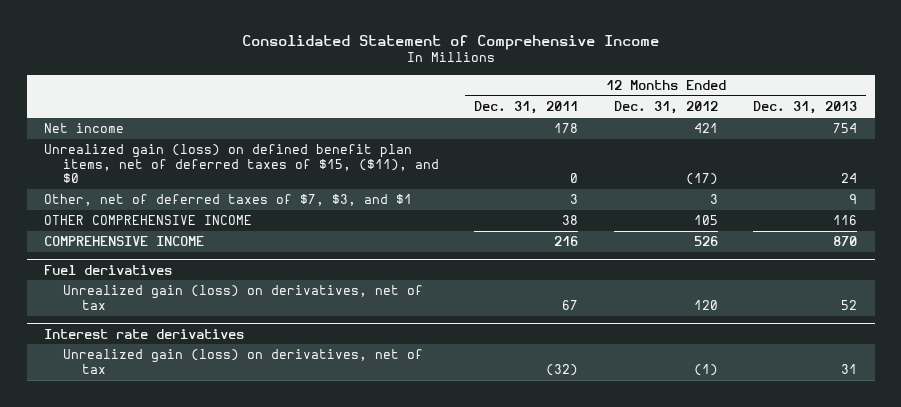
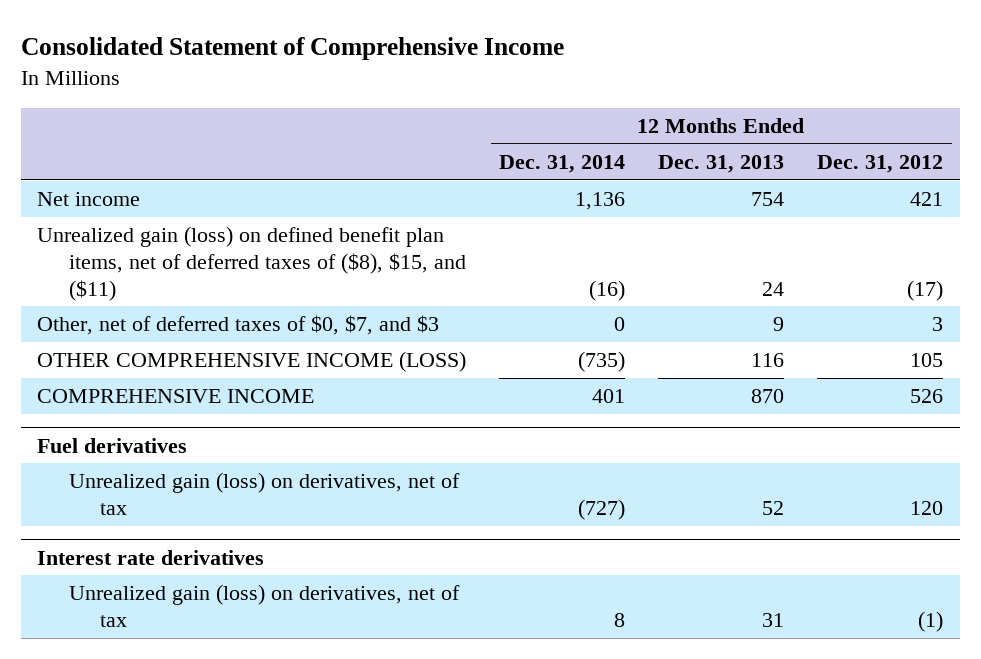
[474,101,579,115] Dec. 31, 2011 -> none
none -> [499,154,626,173] Dec. 31, 2014
[44,144,439,184] Unrealized gain (loss) on defined benefit plan items, net of deferred taxes of $15, ($11), and $0 -> [37,226,466,301] Unrealized gain (loss) on defined benefit plan items, net of deferred taxes of ($8), $15, and ($11)
[44,194,413,207] Other, net of deferred taxes of $7, $3, and $1 -> [37,315,440,336] Other, net of deferred taxes of $0, $7, and $3
[44,215,253,226] OTHER COMPREHENSIVE INCOME -> [37,351,467,373] OTHER COMPREHENSIVE INCOME (LOSS)

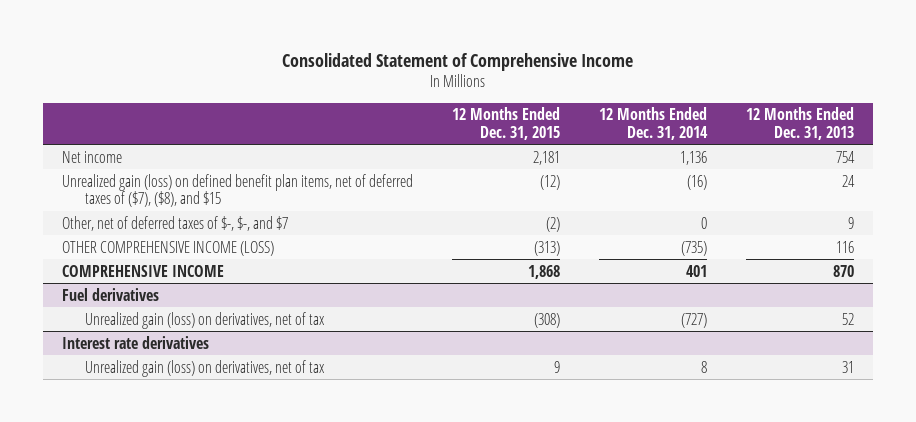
[817,154,944,173] Dec. 31, 2012 -> none
none -> [452,107,561,140] 12 Months Ended Dec. 31, 2015
[37,226,466,301] Unrealized gain (loss) on defined benefit plan items, net of deferred taxes of ($8), $15, and ($11) -> [62,173,414,208] Unrealized gain (loss) on defined benefit plan items, net of deferred taxes of ($7), ($8), and $15
[37,315,440,336] Other, net of deferred taxes of $0, $7, and $3 -> [62,215,289,231] Other, net of deferred taxes of $-, $-, and $7

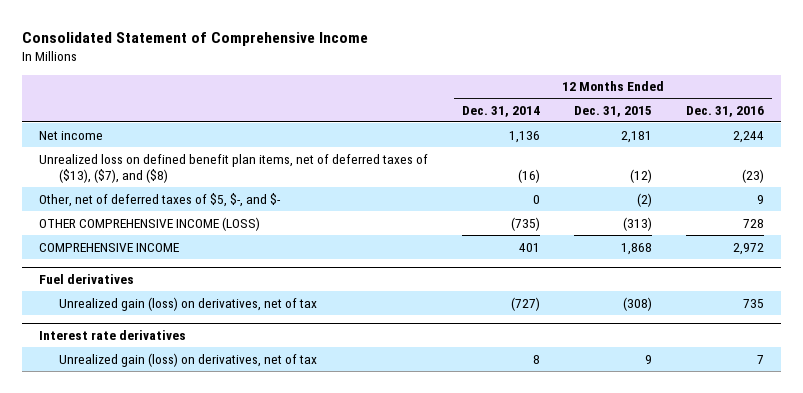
[745,107,854,140] 12 Months Ended Dec. 31, 2013 -> none
none -> [685,105,764,117] Dec. 31, 2016
[62,173,414,208] Unrealized gain (loss) on defined benefit plan items, net of deferred taxes of ($7), ($8), and $15 -> [39,153,429,184] Unrealized loss on defined benefit plan items, net of deferred taxes of ($13), ($7), and ($8)
[62,215,289,231] Other, net of deferred taxes of $-, $-, and $7 -> [39,192,282,207] Other, net of deferred taxes of $5, $-, and $-

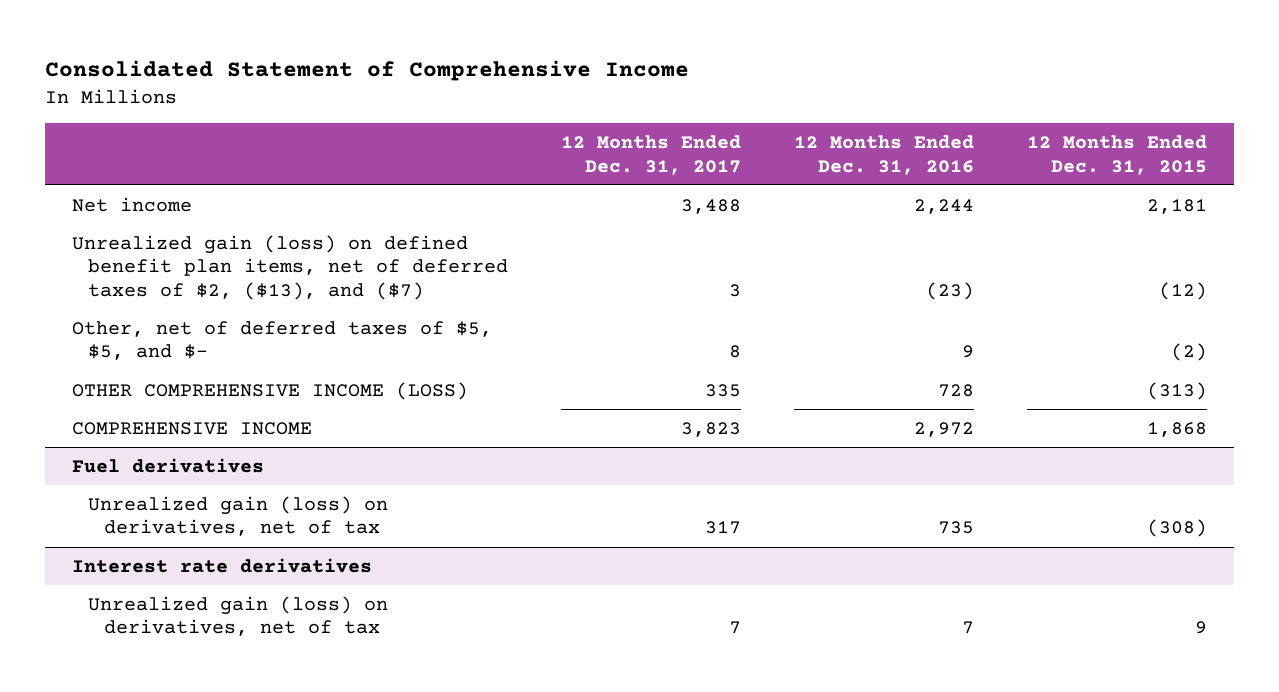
[462,105,541,117] Dec. 31, 2014 -> none
none -> [561,134,742,175] 12 Months Ended Dec. 31, 2017
[39,153,429,184] Unrealized loss on defined benefit plan items, net of deferred taxes of ($13), ($7), and ($8) -> [71,234,509,301] Unrealized gain (loss) on defined benefit plan items, net of deferred taxes of $2, ($13), and ($7)
[39,192,282,207] Other, net of deferred taxes of $5, $-, and $- -> [71,320,492,361] Other, net of deferred taxes of $5, $5, and $-

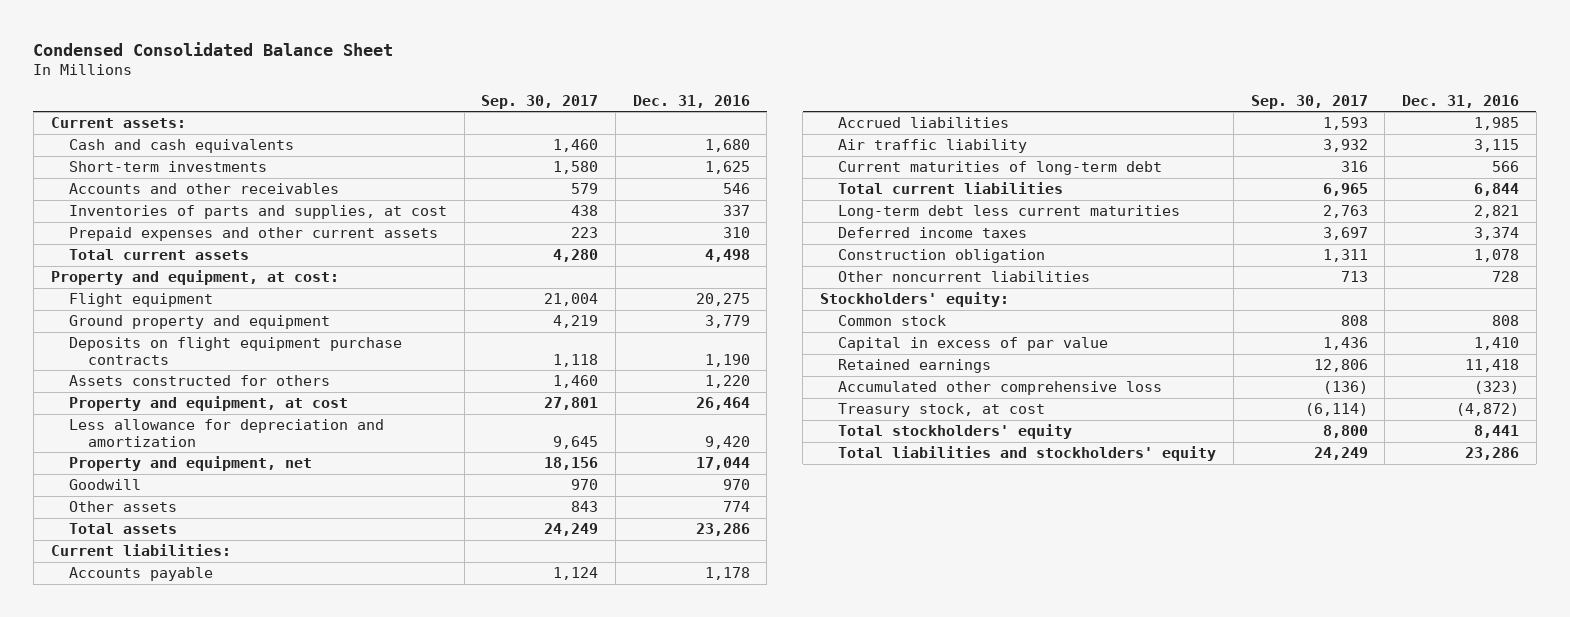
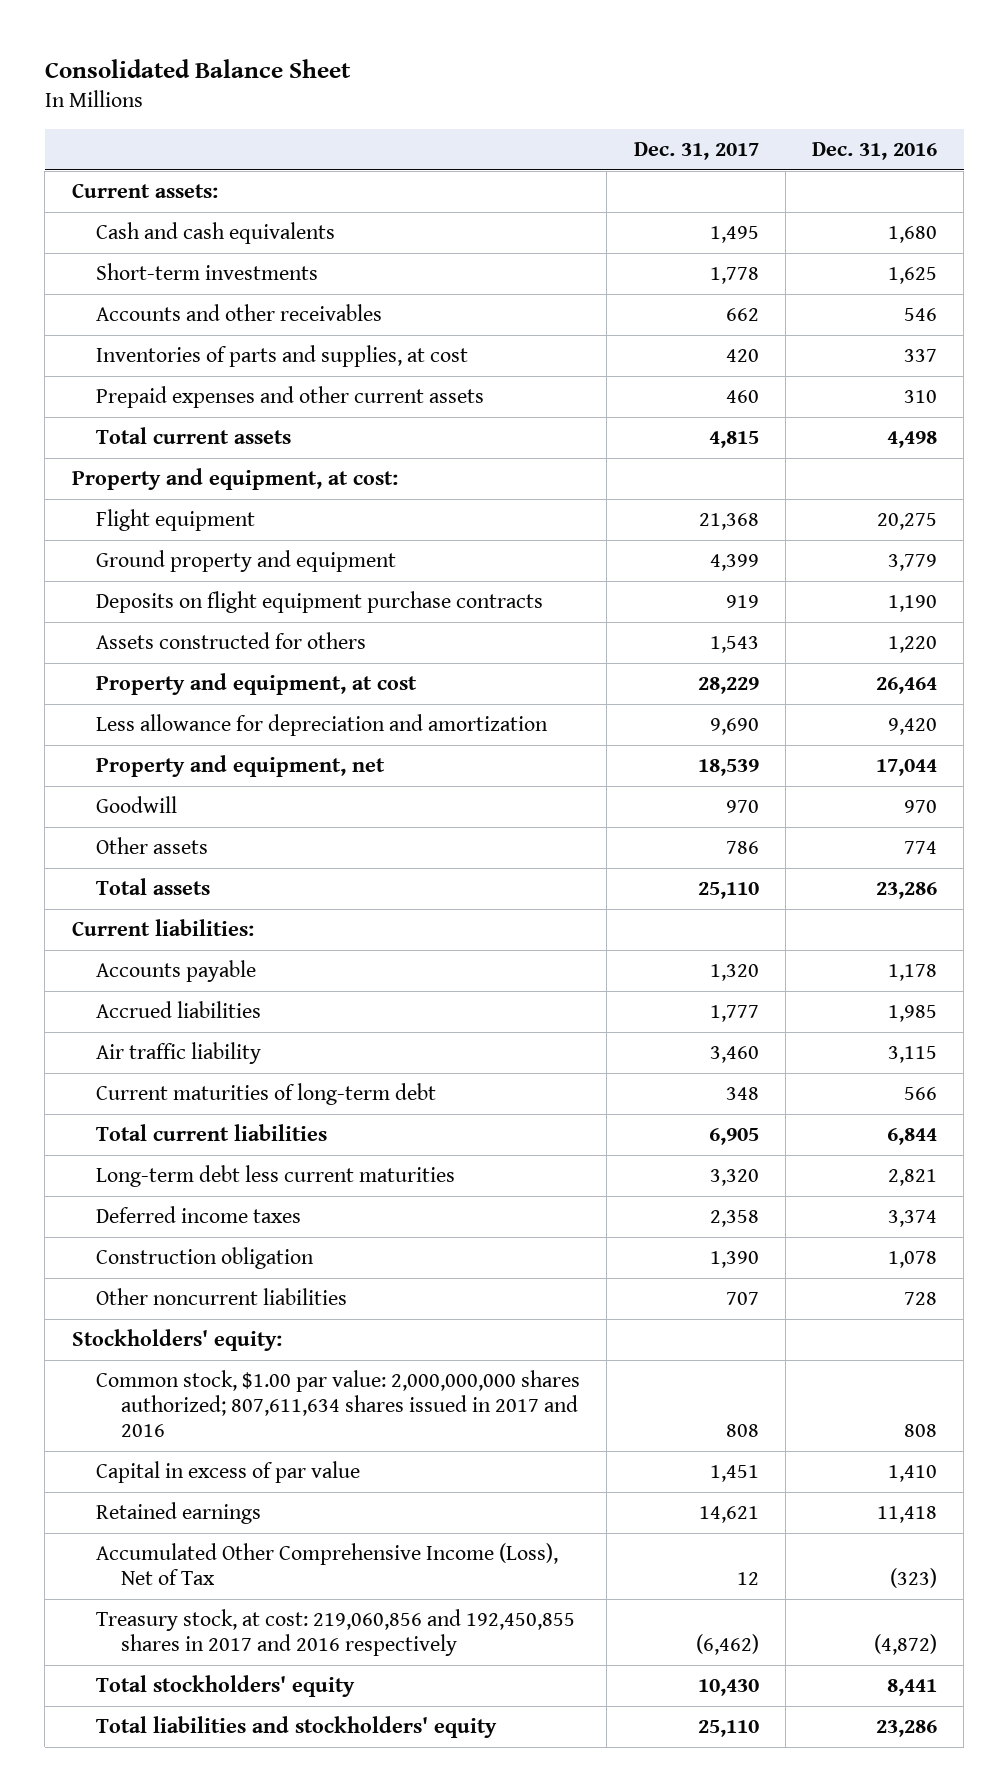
[33,41,394,56] Condensed Consolidated Balance Sheet -> [44,59,351,79] Consolidated Balance Sheet
[481,94,599,109] Sep. 30, 2017 -> none
none -> [633,141,759,160] Dec. 31, 2017
[838,315,947,327] Common stock -> [96,1369,581,1438] Common stock, $1.00 par value: 2,000,000,000 shares authorized; 807,611,634 shares issued in 2017 and 2016
[838,381,1163,396] Accumulated other comprehensive loss -> [96,1542,559,1586] Accumulated Other Comprehensive Income (Loss), Net of Tax
[838,403,1046,418] Treasury stock, at cost -> [96,1608,576,1657] Treasury stock, at cost: 219,060,856 and 192,450,855 shares in 2017 and 2016 respectively

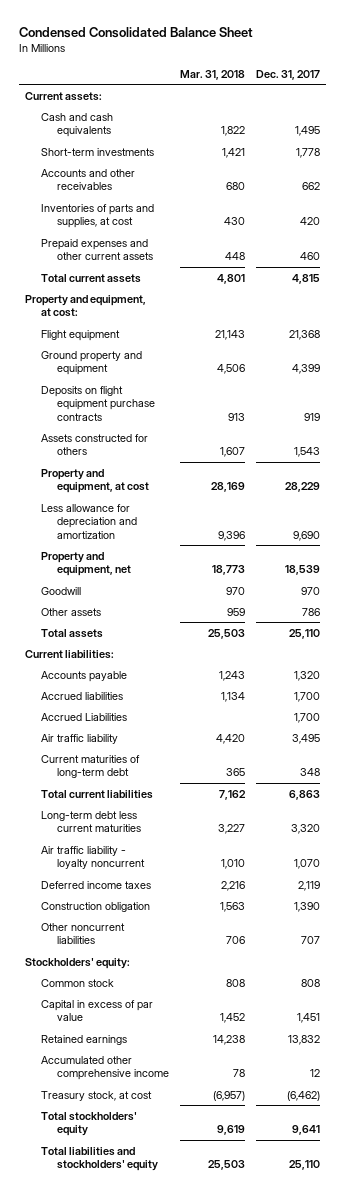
[44,59,351,79] Consolidated Balance Sheet -> [19,26,254,38] Condensed Consolidated Balance Sheet
[811,141,937,160] Dec. 31, 2016 -> none
none -> [179,69,245,80] Mar. 31, 2018
[709,1004,759,1022] 1,777 -> [294,691,321,702] 1,700
none -> [40,712,127,721] Accrued Liabilities
[709,1045,759,1063] 3,460 -> [292,733,321,744] 3,495
[708,1127,759,1145] 6,905 -> [289,789,321,800] 6,863
none -> [40,845,145,870] Air traffic liability - loyalty noncurrent
[709,1209,759,1227] 2,358 -> [298,880,321,891] 2,119
[96,1369,581,1438] Common stock, $1.00 par value: 2,000,000,000 shares authorized; 807,611,634 shares issued in 2017 and 2016 -> [40,978,114,987] Common stock
[698,1505,759,1523] 14,621 -> [288,1034,321,1045] 13,832
[96,1542,559,1586] Accumulated Other Comprehensive Income (Loss), Net of Tax -> [40,1055,169,1081] Accumulated other comprehensive income
[96,1608,576,1657] Treasury stock, at cost: 219,060,856 and 192,450,855 shares in 2017 and 2016 respectively -> [40,1090,152,1101] Treasury stock, at cost
[697,1678,759,1696] 10,430 -> [292,1125,321,1136] 9,641

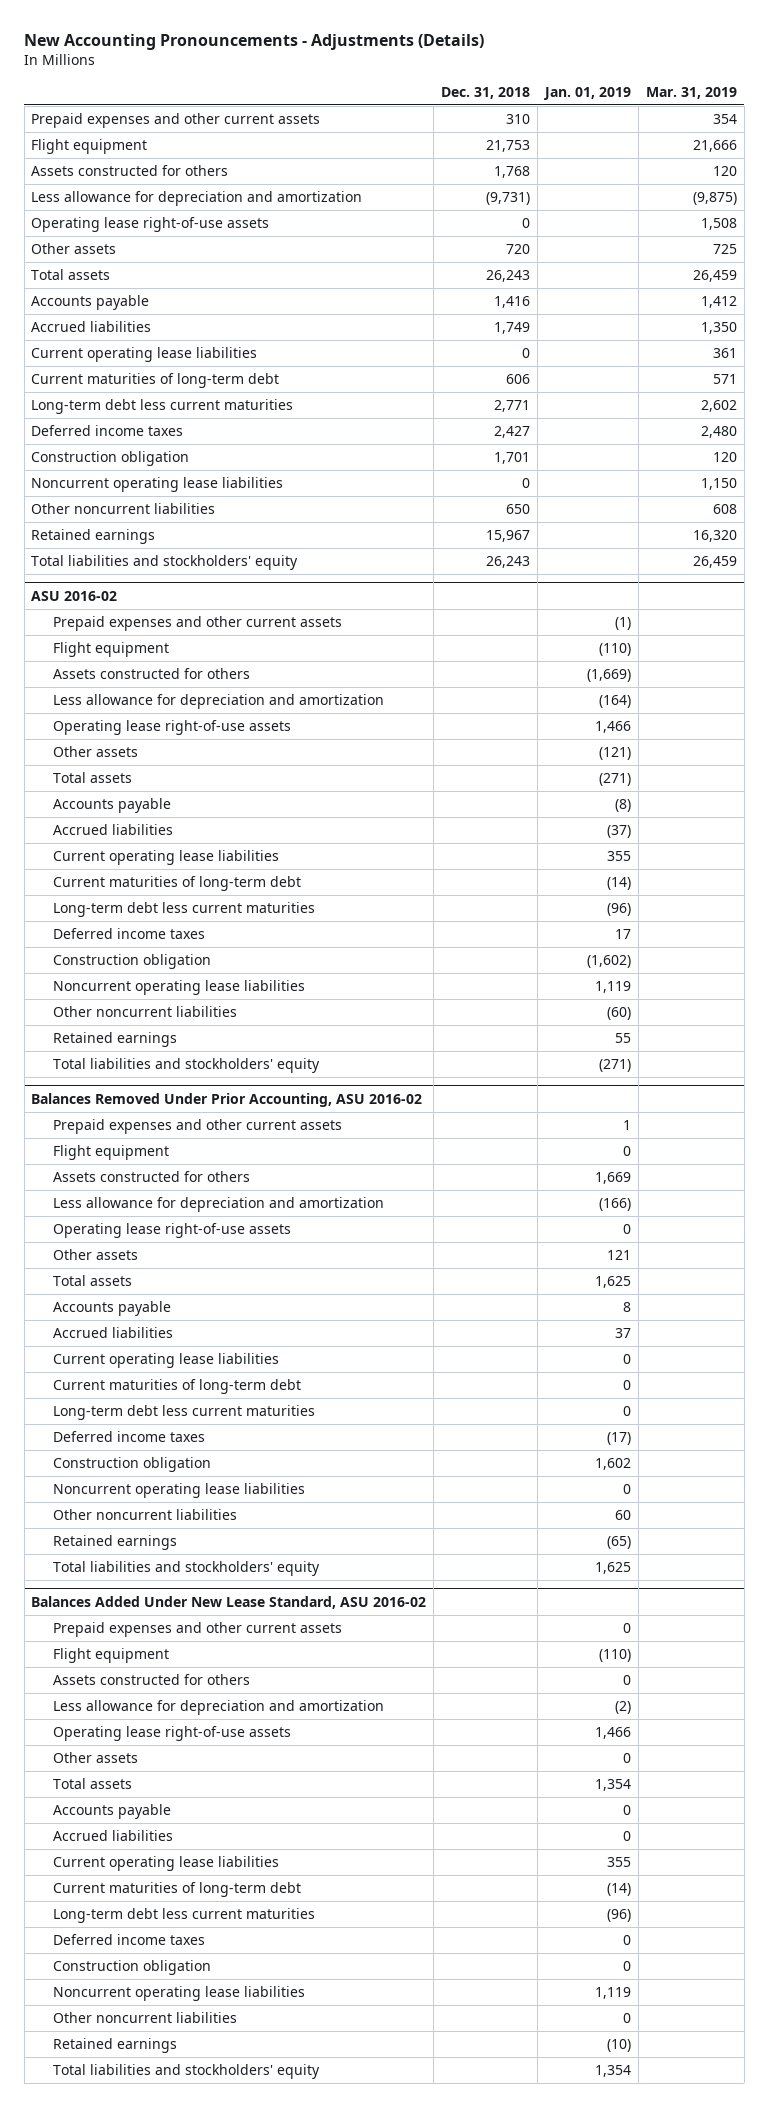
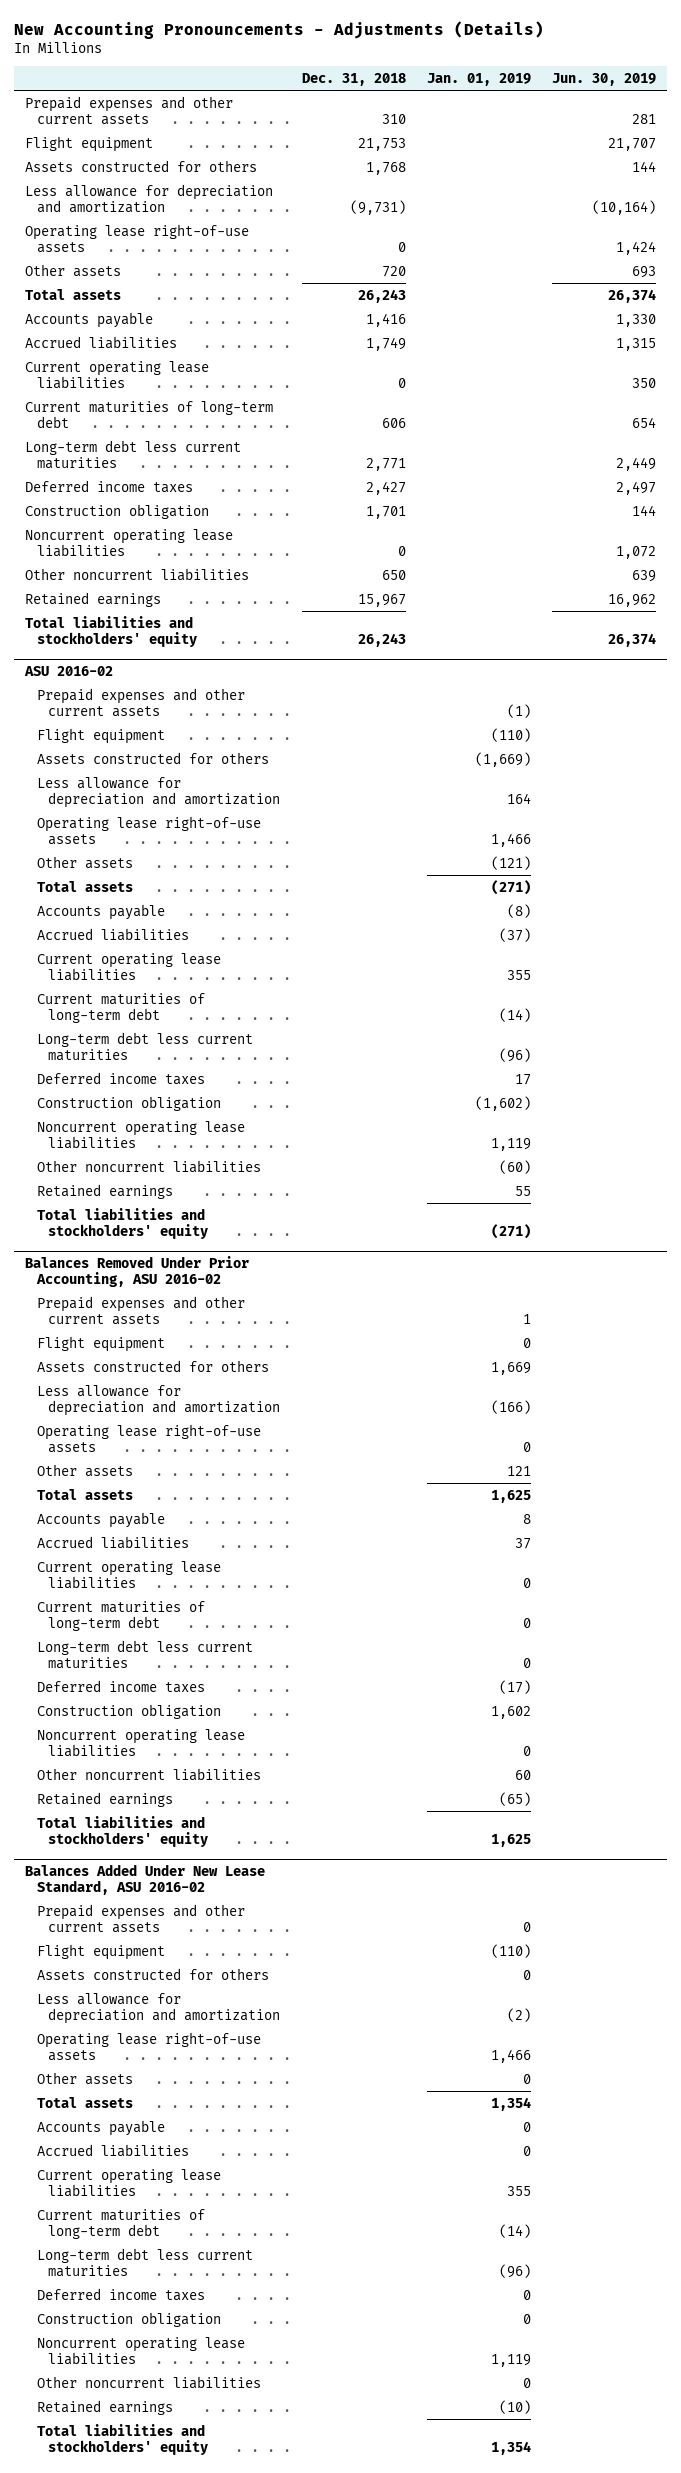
[645,86,737,99] Mar. 31, 2019 -> none
none -> [552,72,657,86] Jun. 30, 2019
[599,695,632,709] (164) -> [506,792,531,804] 164

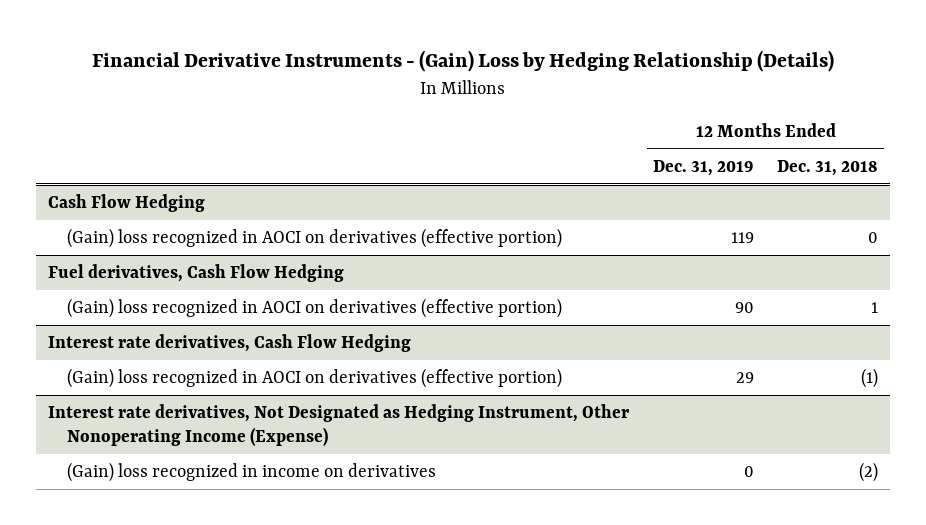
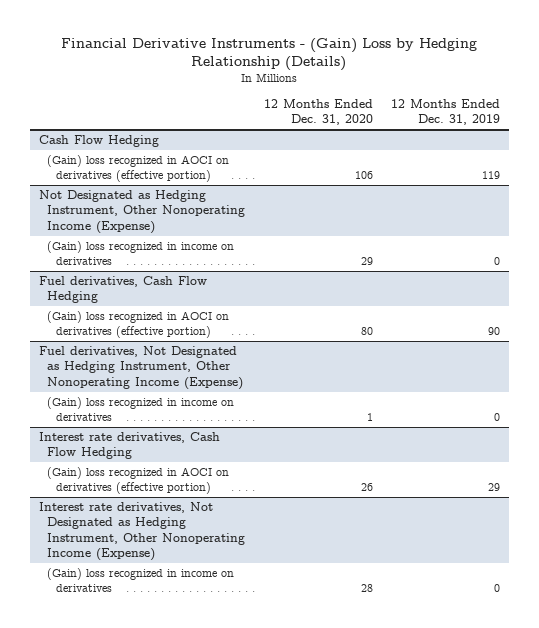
[777,159,879,176] Dec. 31, 2018 -> none
none -> [263,98,373,126] 12 Months Ended Dec. 31, 2020
none -> [38,190,246,234] Not Designated as Hedging Instrument, Other Nonoperating Income (Expense)
none -> [47,241,235,266] (Gain) loss recognized in income on derivatives
none -> [38,346,244,390] Fuel derivatives, Not Designated as Hedging Instrument, Other Nonoperating Income (Expense)
none -> [47,397,235,422] (Gain) loss recognized in income on derivatives

